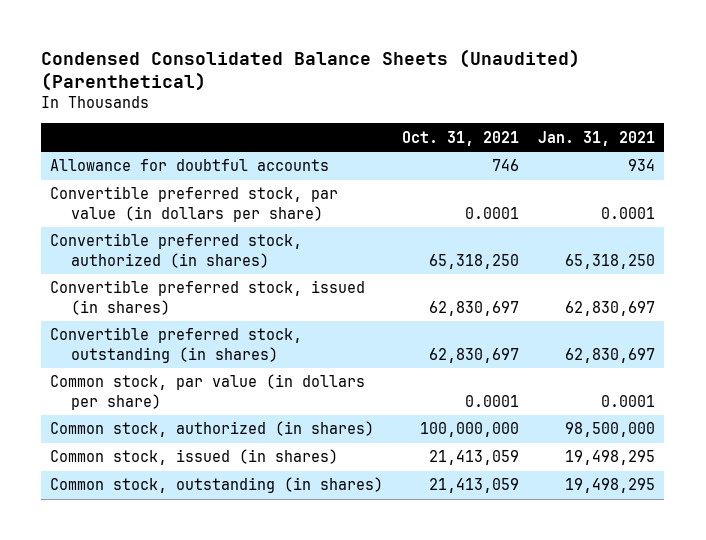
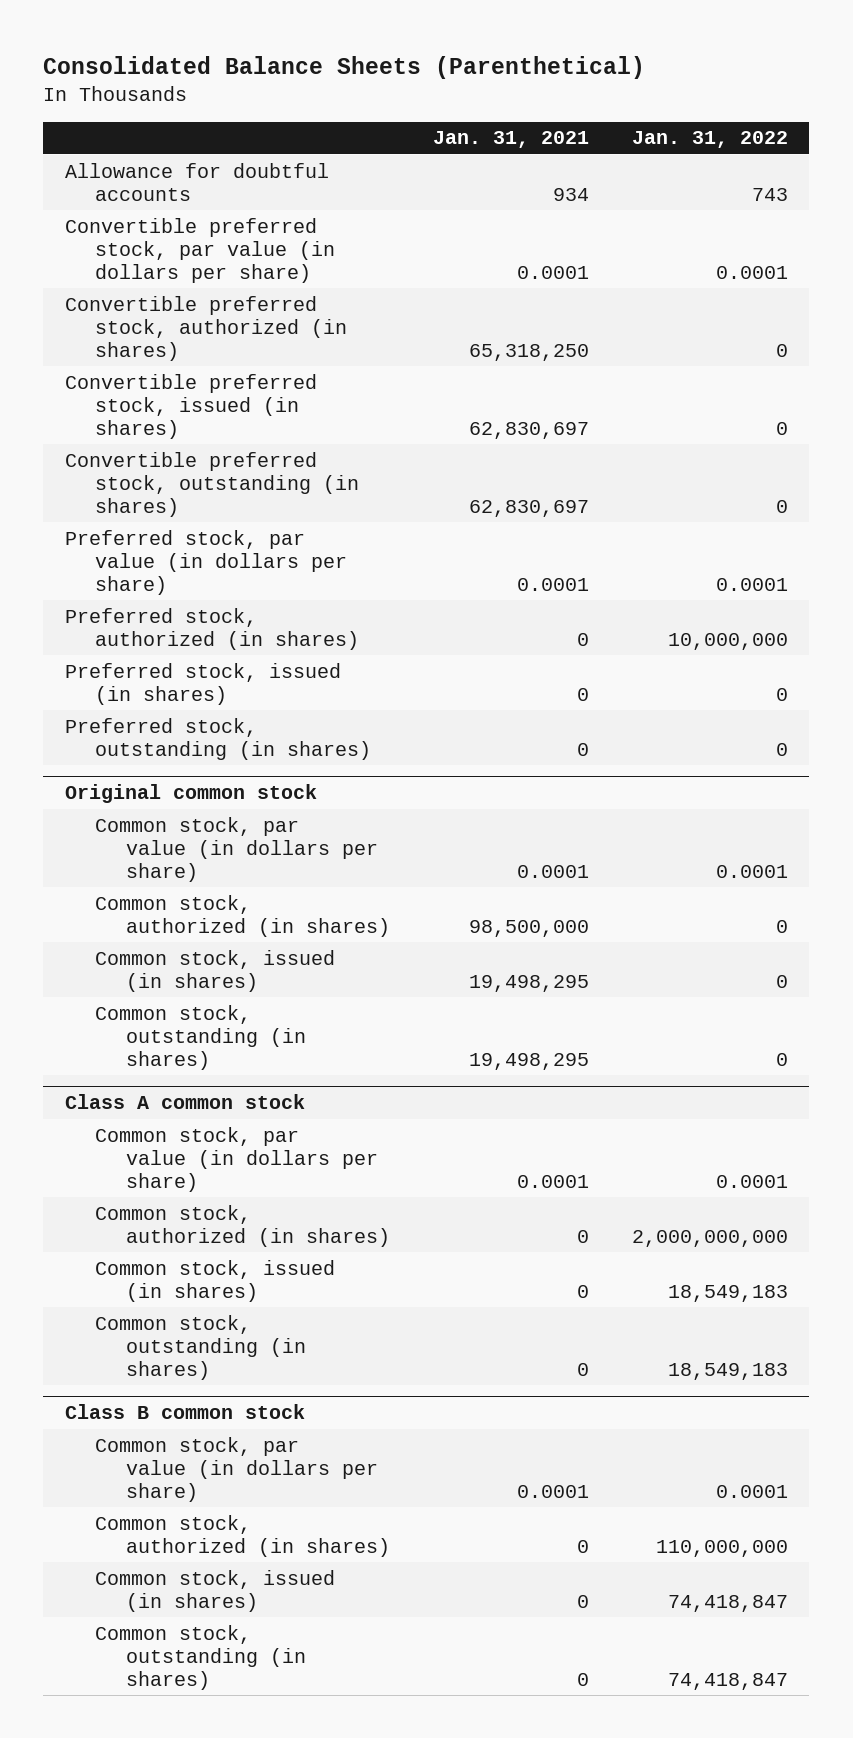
[41,48,581,91] Condensed Consolidated Balance Sheets (Unaudited) (Parenthetical) -> [43,56,646,80] Consolidated Balance Sheets (Parenthetical)
[402,130,520,146] Oct. 31, 2021 -> none
none -> [631,131,788,149] Jan. 31, 2022
none -> [64,529,348,596] Preferred stock, par value (in dollars per share)
none -> [64,607,360,650] Preferred stock, authorized (in shares)
none -> [64,662,341,705] Preferred stock, issued (in shares)
none -> [64,717,372,760] Preferred stock, outstanding (in shares)
none -> [64,784,317,804] Original common stock
none -> [64,1094,305,1110] Class A common stock
none -> [95,1126,379,1193] Common stock, par value (in dollars per share)
none -> [95,1204,391,1247] Common stock, authorized (in shares)
none -> [95,1259,336,1302] Common stock, issued (in shares)
none -> [95,1314,307,1381] Common stock, outstanding (in shares)
none -> [64,1404,305,1420] Class B common stock
none -> [95,1436,379,1503] Common stock, par value (in dollars per share)
none -> [95,1514,391,1557] Common stock, authorized (in shares)
none -> [95,1569,336,1612] Common stock, issued (in shares)
none -> [95,1624,307,1691] Common stock, outstanding (in shares)

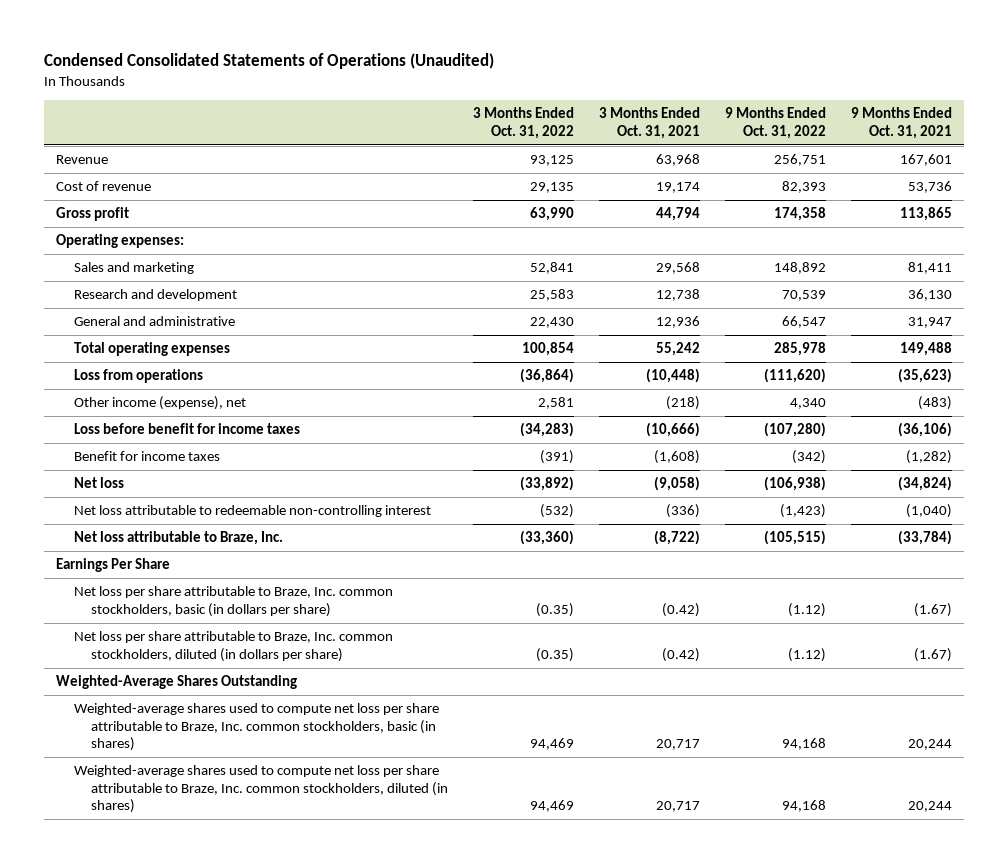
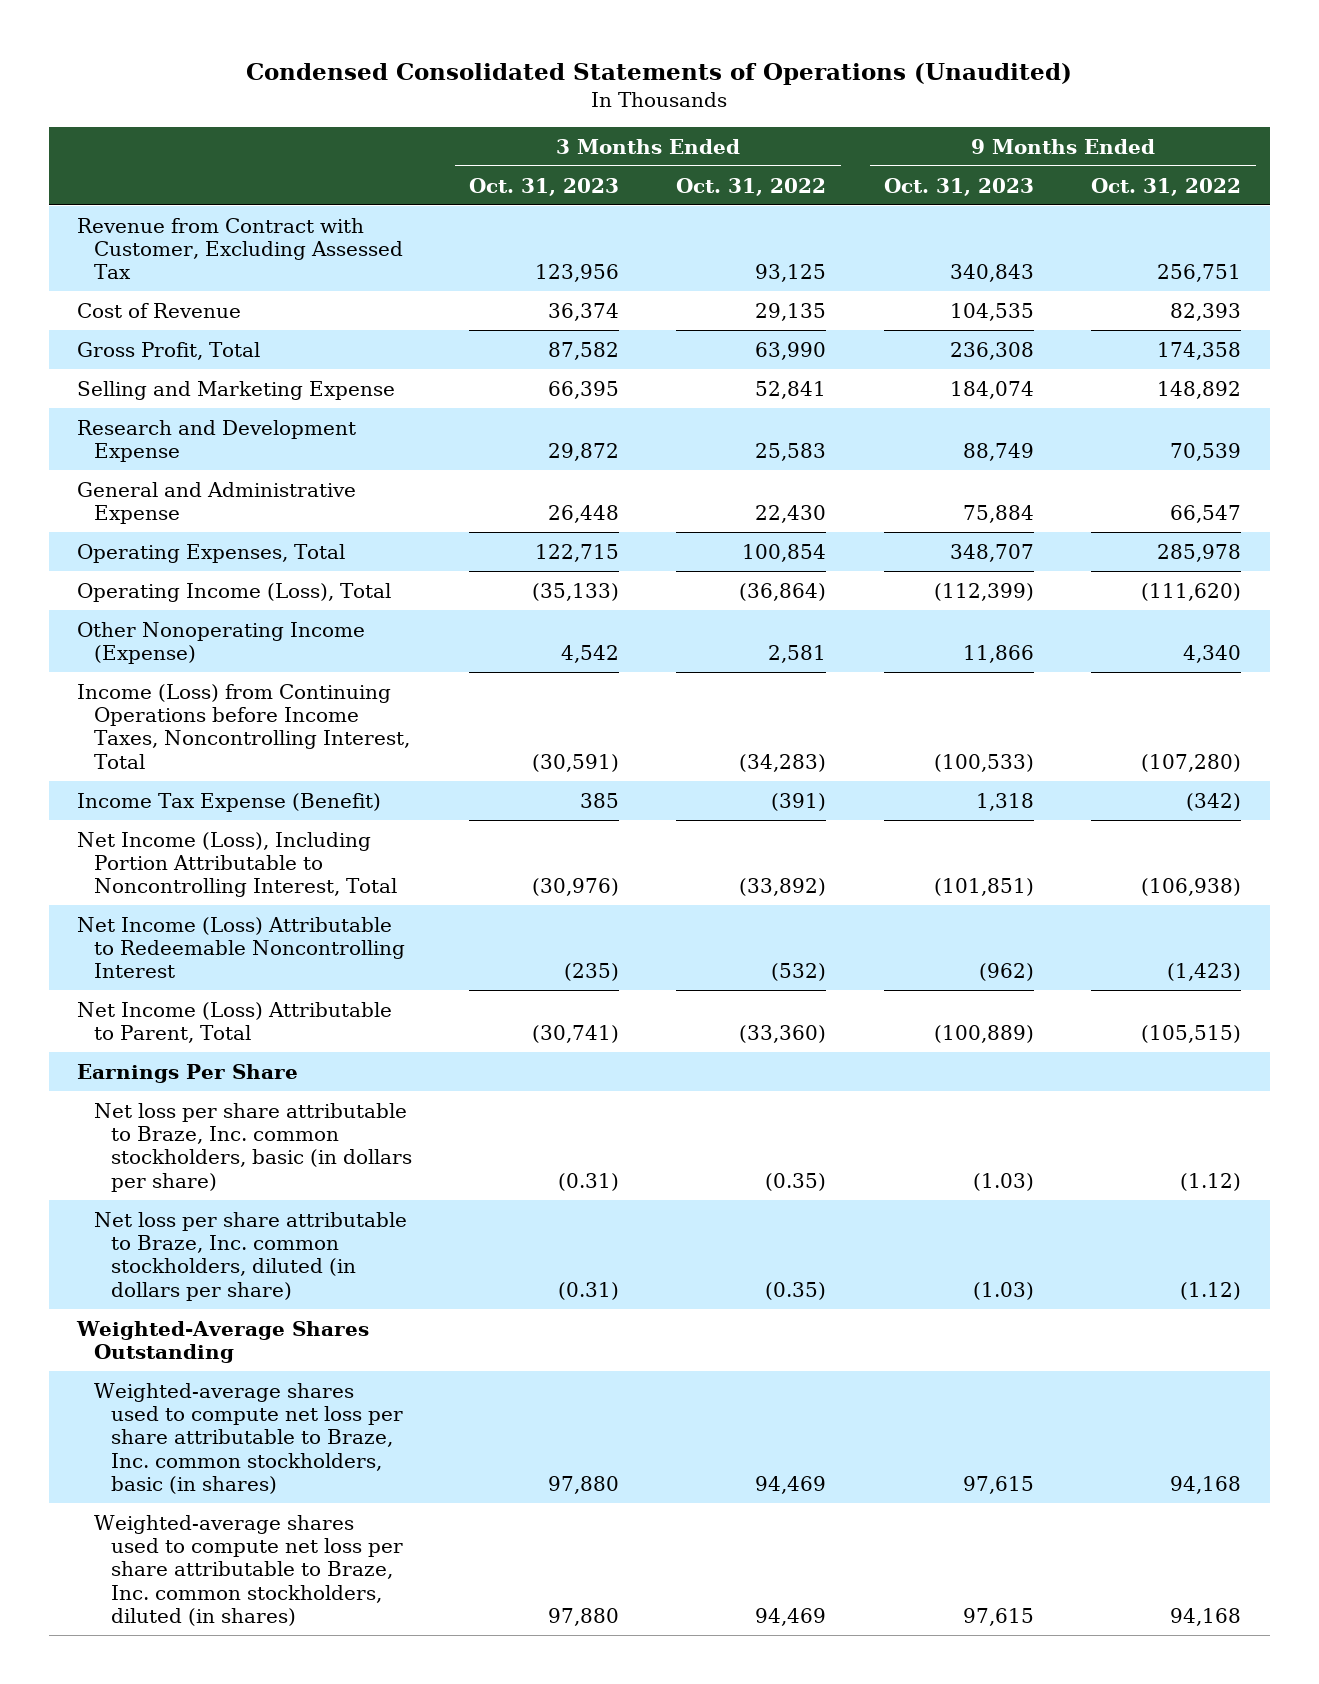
[598,107,700,139] 3 Months Ended Oct. 31, 2021 -> none
[850,107,952,139] 9 Months Ended Oct. 31, 2021 -> none
none -> [469,177,620,196] Oct. 31, 2023
none -> [883,177,1034,196] Oct. 31, 2023
[56,234,185,249] Operating expenses: -> none
[56,155,109,165] Revenue -> [77,217,403,280] Revenue from Contract with Customer, Excluding Assessed Tax
[56,181,152,192] Cost of revenue -> [77,302,242,318] Cost of Revenue
[56,207,130,222] Gross profit -> [77,341,261,360] Gross Profit, Total
[73,262,194,275] Sales and marketing -> [77,380,396,400] Selling and Marketing Expense
[73,289,237,302] Research and development -> [77,419,357,463] Research and Development Expense
[73,316,235,327] General and administrative -> [77,481,357,525] General and Administrative Expense
[73,342,230,357] Total operating expenses -> [77,543,346,563] Operating Expenses, Total
[73,369,203,384] Loss from operations -> [77,582,392,602] Operating Income (Loss), Total
[73,396,246,411] Other income (expense), net -> [77,621,366,665] Other Nonoperating Income (Expense)
[73,423,300,435] Loss before benefit for income taxes -> [77,683,410,769] Income (Loss) from Continuing Operations before Income Taxes, Noncontrolling Interest, Total
[73,451,220,462] Benefit for income taxes -> [77,792,382,812] Income Tax Expense (Benefit)
[73,477,124,489] Net loss -> [77,831,397,898] Net Income (Loss), Including Portion Attributable to Noncontrolling Interest, Total
[73,505,431,518] Net loss attributable to redeemable non-controlling interest -> [77,916,405,979] Net Income (Loss) Attributable to Redeemable Noncontrolling Interest
[73,531,283,546] Net loss attributable to Braze, Inc. -> [77,1001,393,1044] Net Income (Loss) Attributable to Parent, Total

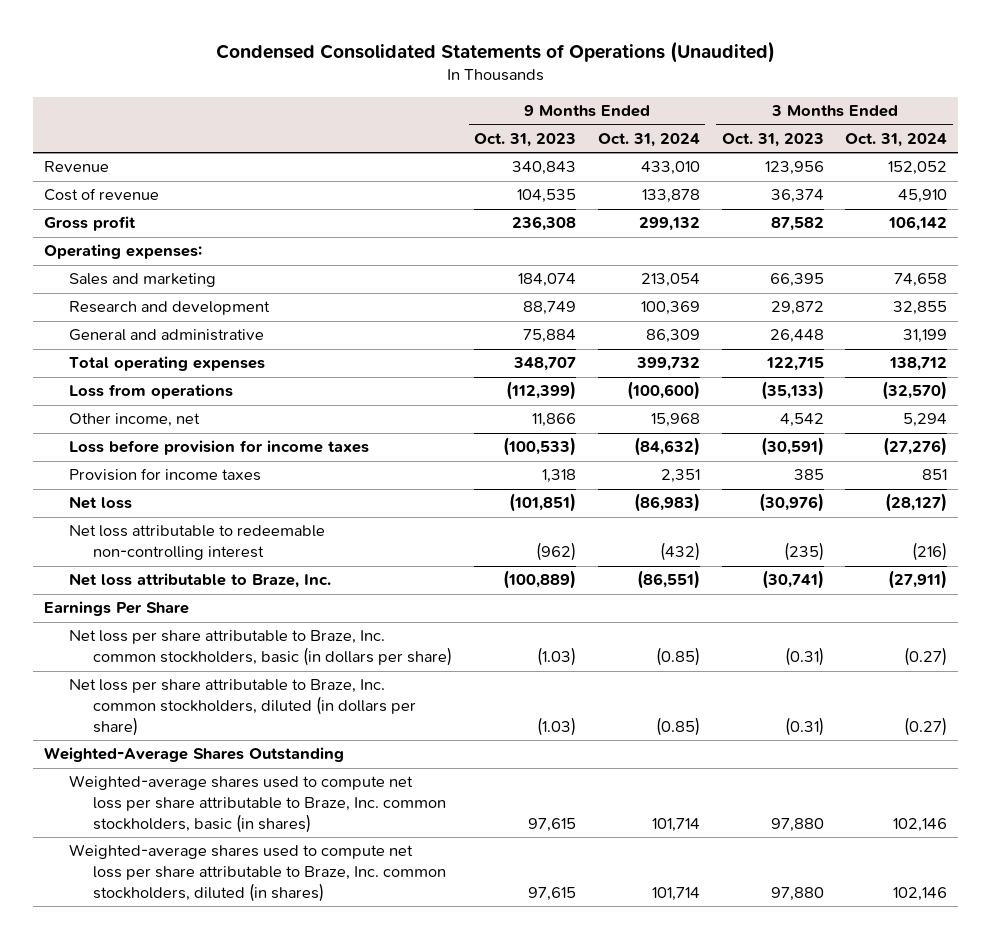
[676,177,827,196] Oct. 31, 2022 -> none
[1091,177,1242,196] Oct. 31, 2022 -> none
none -> [597,132,700,147] Oct. 31, 2024
none -> [845,132,948,147] Oct. 31, 2024
[77,217,403,280] Revenue from Contract with Customer, Excluding Assessed Tax -> [43,161,109,173] Revenue
[77,302,242,318] Cost of Revenue -> [43,188,159,202] Cost of revenue
[77,341,261,360] Gross Profit, Total -> [43,216,136,232] Gross profit
none -> [43,244,202,260] Operating expenses:
[77,380,396,400] Selling and Marketing Expense -> [68,273,216,288] Sales and marketing
[77,419,357,463] Research and Development Expense -> [68,301,270,316] Research and development
[77,481,357,525] General and Administrative Expense -> [68,329,264,342] General and administrative
[77,543,346,563] Operating Expenses, Total -> [68,356,265,372] Total operating expenses
[77,582,392,602] Operating Income (Loss), Total -> [68,384,233,400] Loss from operations
[77,621,366,665] Other Nonoperating Income (Expense) -> [68,413,200,428] Other income, net
[77,683,410,769] Income (Loss) from Continuing Operations before Income Taxes, Noncontrolling Interest, Total -> [68,440,369,456] Loss before provision for income taxes
[77,792,382,812] Income Tax Expense (Benefit) -> [68,468,261,482] Provision for income taxes
[77,831,397,898] Net Income (Loss), Including Portion Attributable to Noncontrolling Interest, Total -> [68,496,132,510] Net loss
[77,916,405,979] Net Income (Loss) Attributable to Redeemable Noncontrolling Interest -> [68,525,325,561] Net loss attributable to redeemable non-controlling interest
[77,1001,393,1044] Net Income (Loss) Attributable to Parent, Total -> [68,573,331,589] Net loss attributable to Braze, Inc.

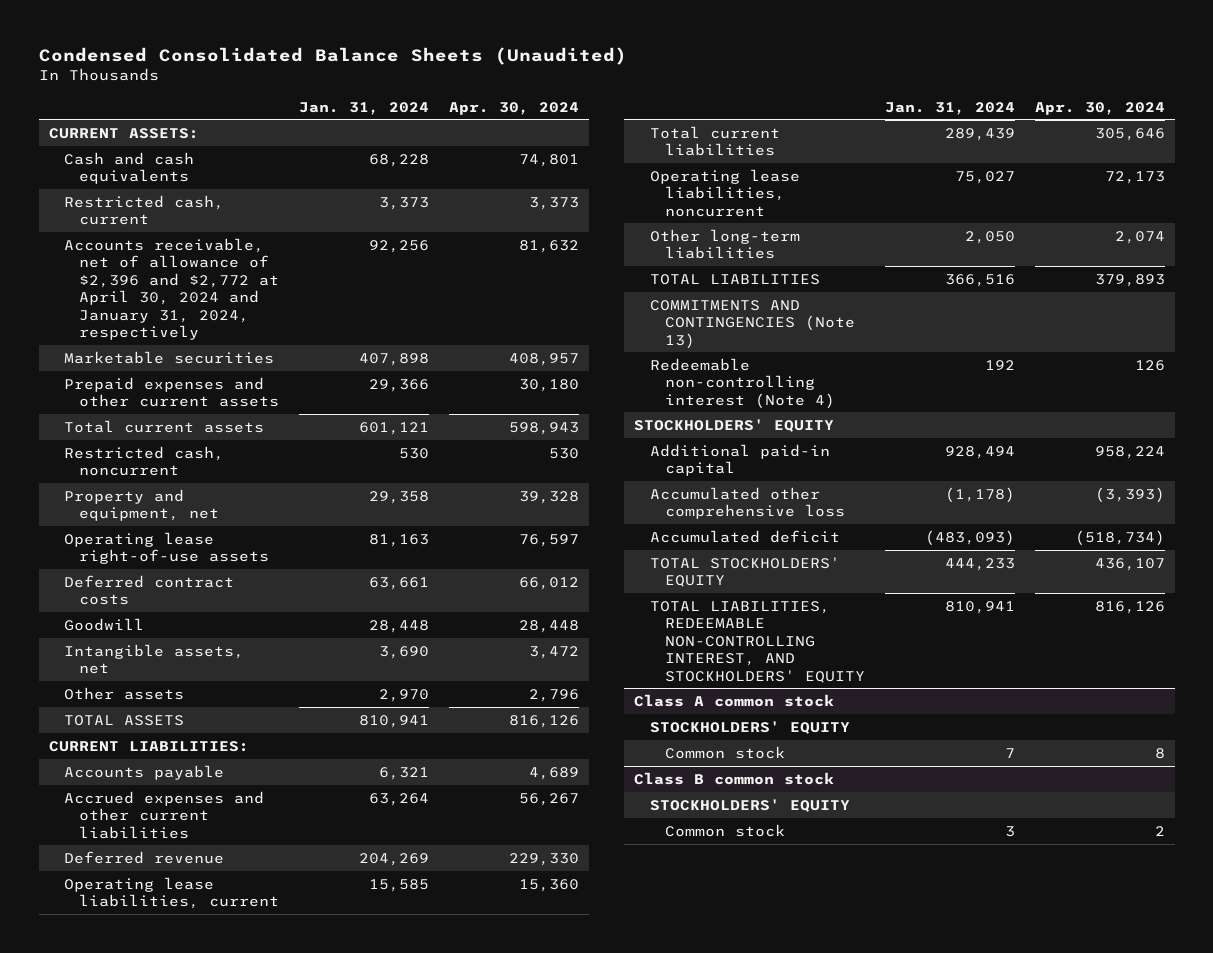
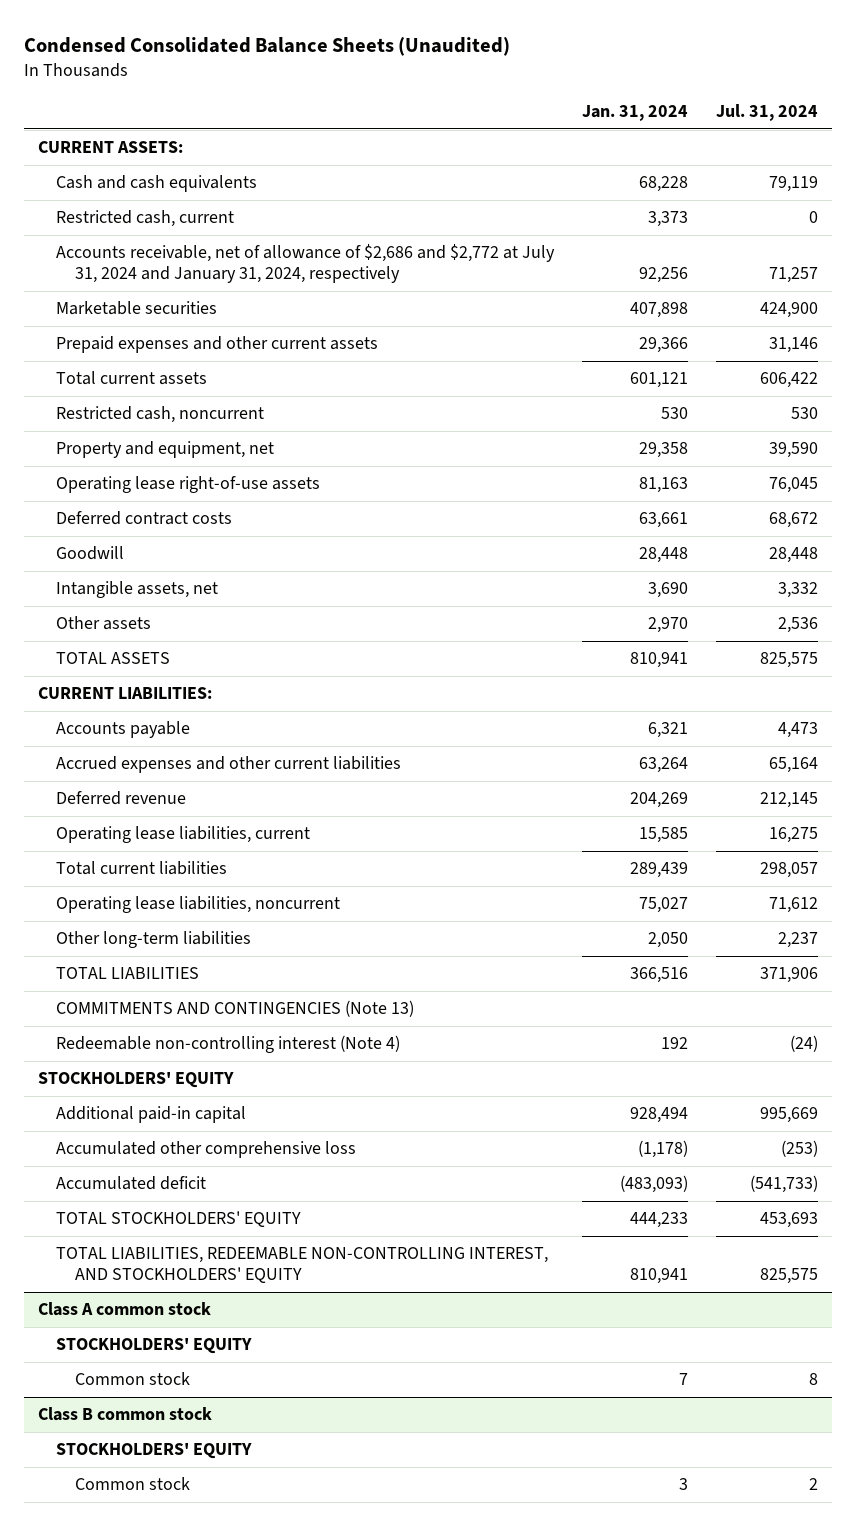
[449,101,580,115] Apr. 30, 2024 -> none
none -> [715,104,818,122] Jul. 31, 2024
[63,237,280,341] Accounts receivable, net of allowance of $2,396 and $2,772 at April 30, 2024 and January 31, 2024, respectively -> [56,244,556,284] Accounts receivable, net of allowance of $2,686 and $2,772 at July 31, 2024 and January 31, 2024, respectively

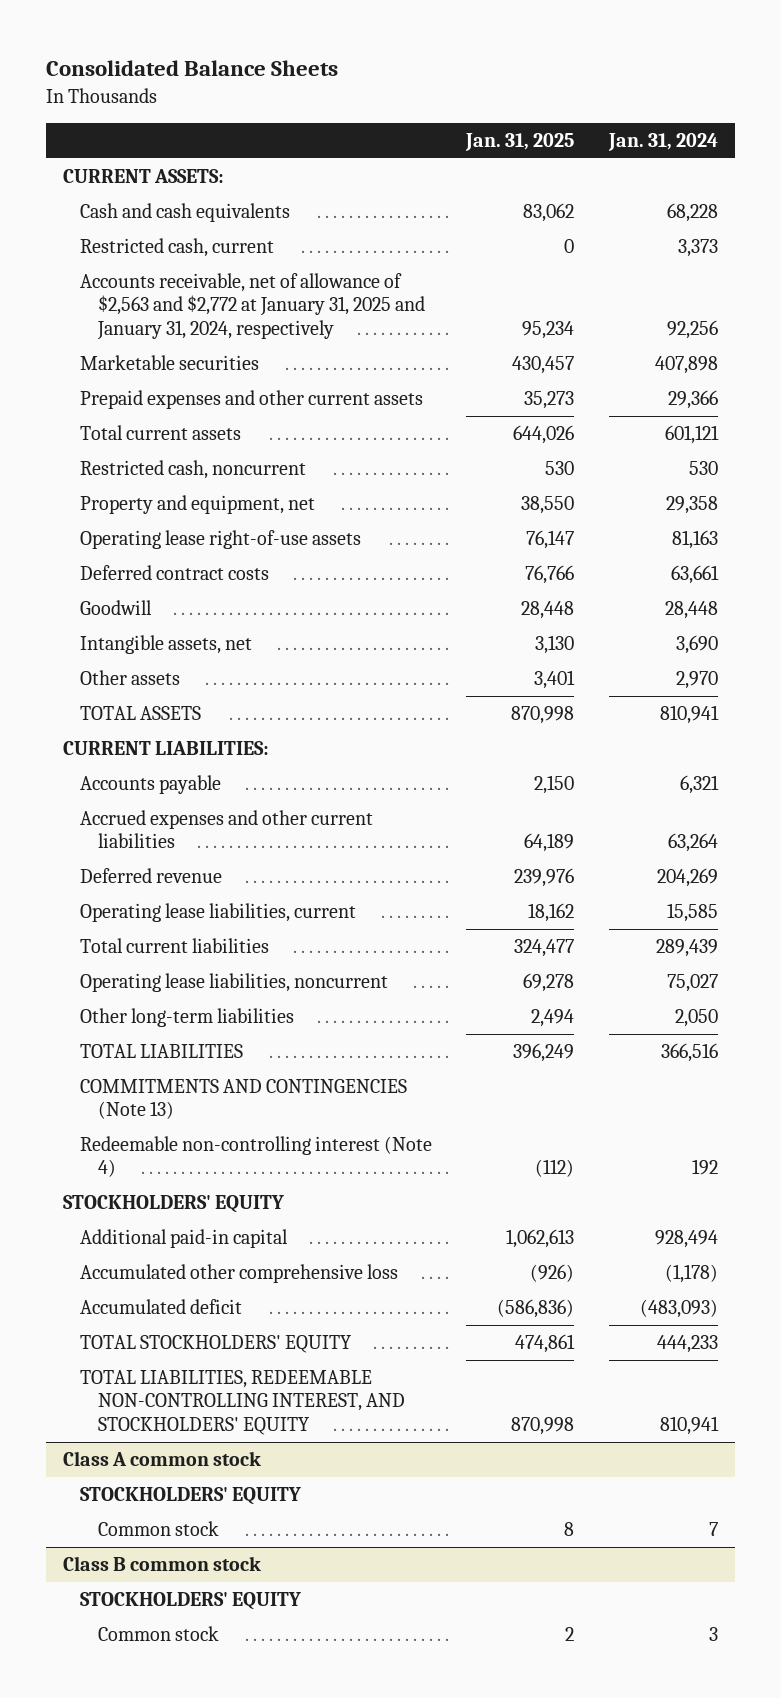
[24,36,511,56] Condensed Consolidated Balance Sheets (Unaudited) -> [45,60,338,77] Consolidated Balance Sheets
[715,104,818,122] Jul. 31, 2024 -> none
none -> [465,132,575,151] Jan. 31, 2025
[56,244,556,284] Accounts receivable, net of allowance of $2,686 and $2,772 at July 31, 2024 and January 31, 2024, respectively -> [80,273,425,340] Accounts receivable, net of allowance of $2,563 and $2,772 at January 31, 2025 and January 31, 2024, respectively

